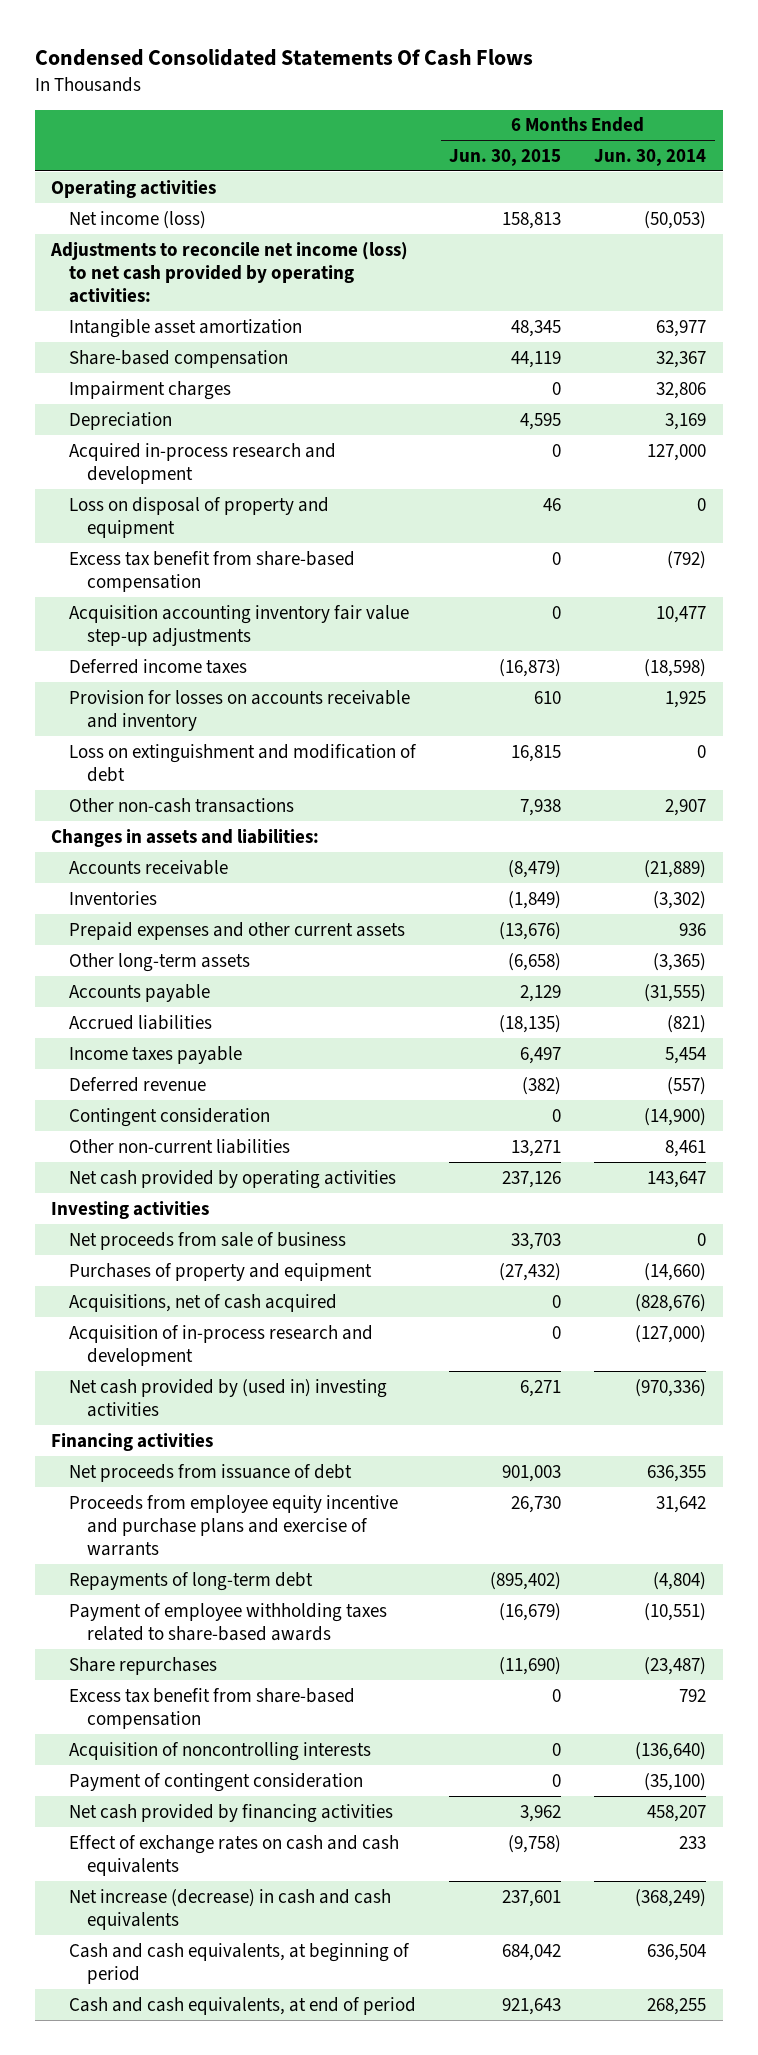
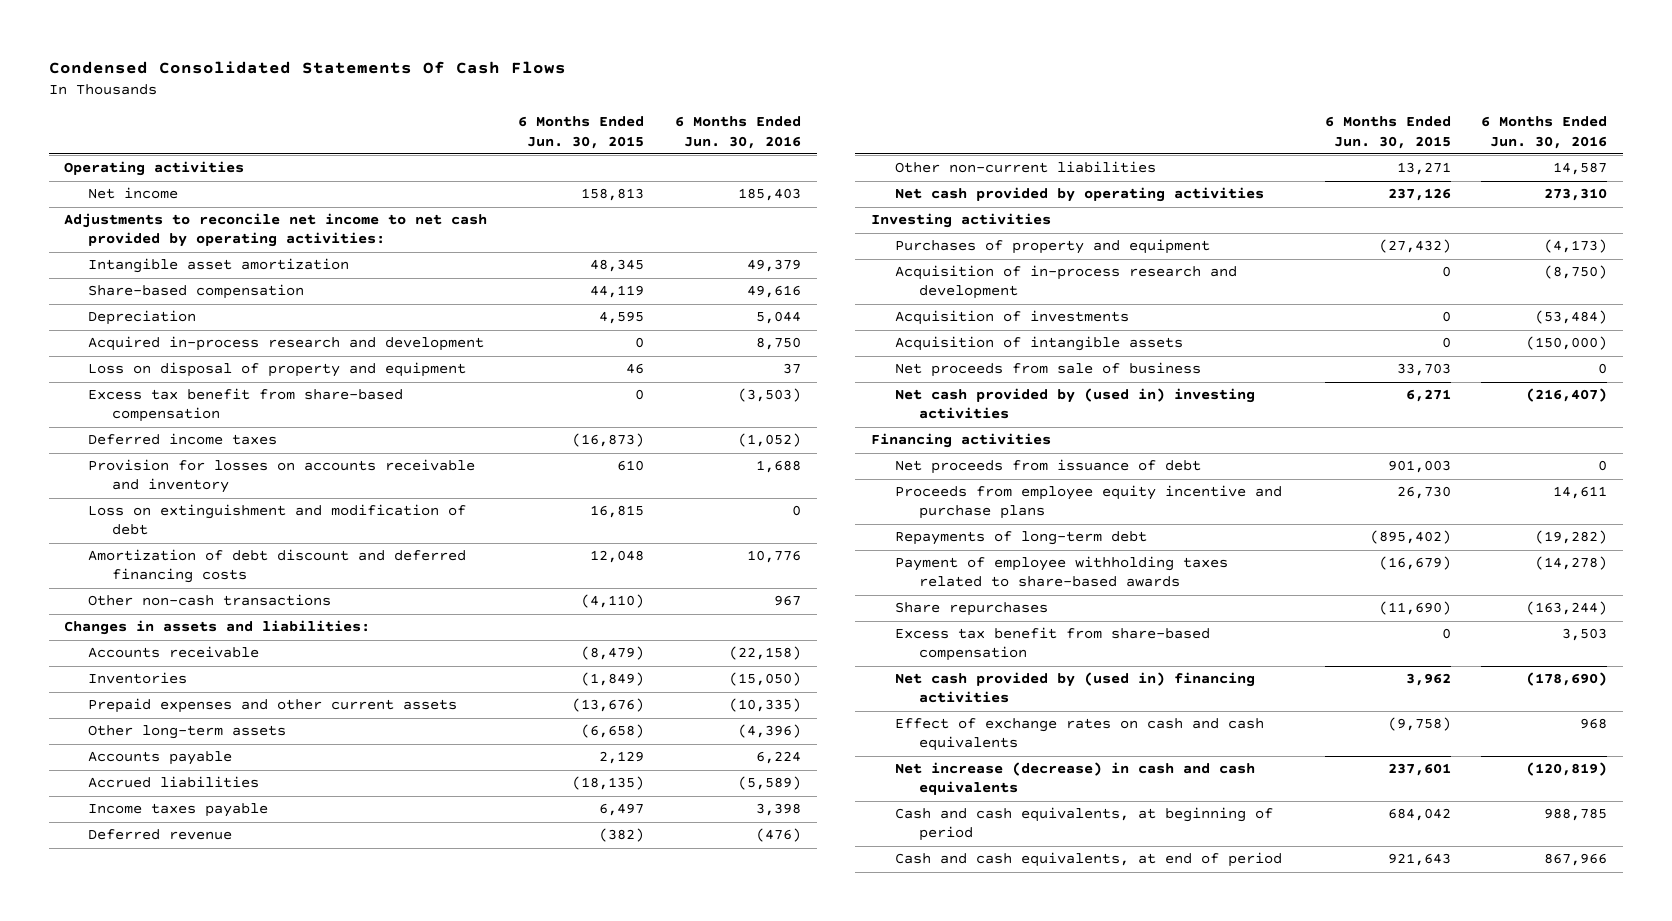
[594,149,707,167] Jun. 30, 2014 -> none
none -> [675,116,802,149] 6 Months Ended Jun. 30, 2016
[69,210,207,229] Net income (loss) -> [88,187,179,200] Net income
[50,241,409,304] Adjustments to reconcile net income (loss) to net cash provided by operating activities: -> [64,213,488,248] Adjustments to reconcile net income to net cash provided by operating activities:
[69,380,232,400] Impairment charges -> none
[69,604,410,646] Acquisition accounting inventory fair value step-up adjustments -> none
none -> [88,549,467,584] Amortization of debt discount and deferred financing costs
[520,798,562,816] 7,938 -> [581,594,645,609] (4,110)
[69,1107,271,1127] Contingent consideration -> none
[69,1293,338,1312] Acquisitions, net of cash acquired -> none
none -> [894,310,1129,326] Acquisition of investments
none -> [894,336,1183,352] Acquisition of intangible assets
[69,1231,347,1250] Net proceeds from sale of business -> [894,362,1201,378] Net proceeds from sale of business
[69,1494,399,1557] Proceeds from employee equity incentive and purchase plans and exercise of warrants -> [894,485,1282,520] Proceeds from employee equity incentive and purchase plans
[69,1741,372,1761] Acquisition of noncontrolling interests -> none
[69,1772,364,1792] Payment of contingent consideration -> none
[69,1803,394,1823] Net cash provided by financing activities -> [894,672,1255,704] Net cash provided by (used in) financing activities

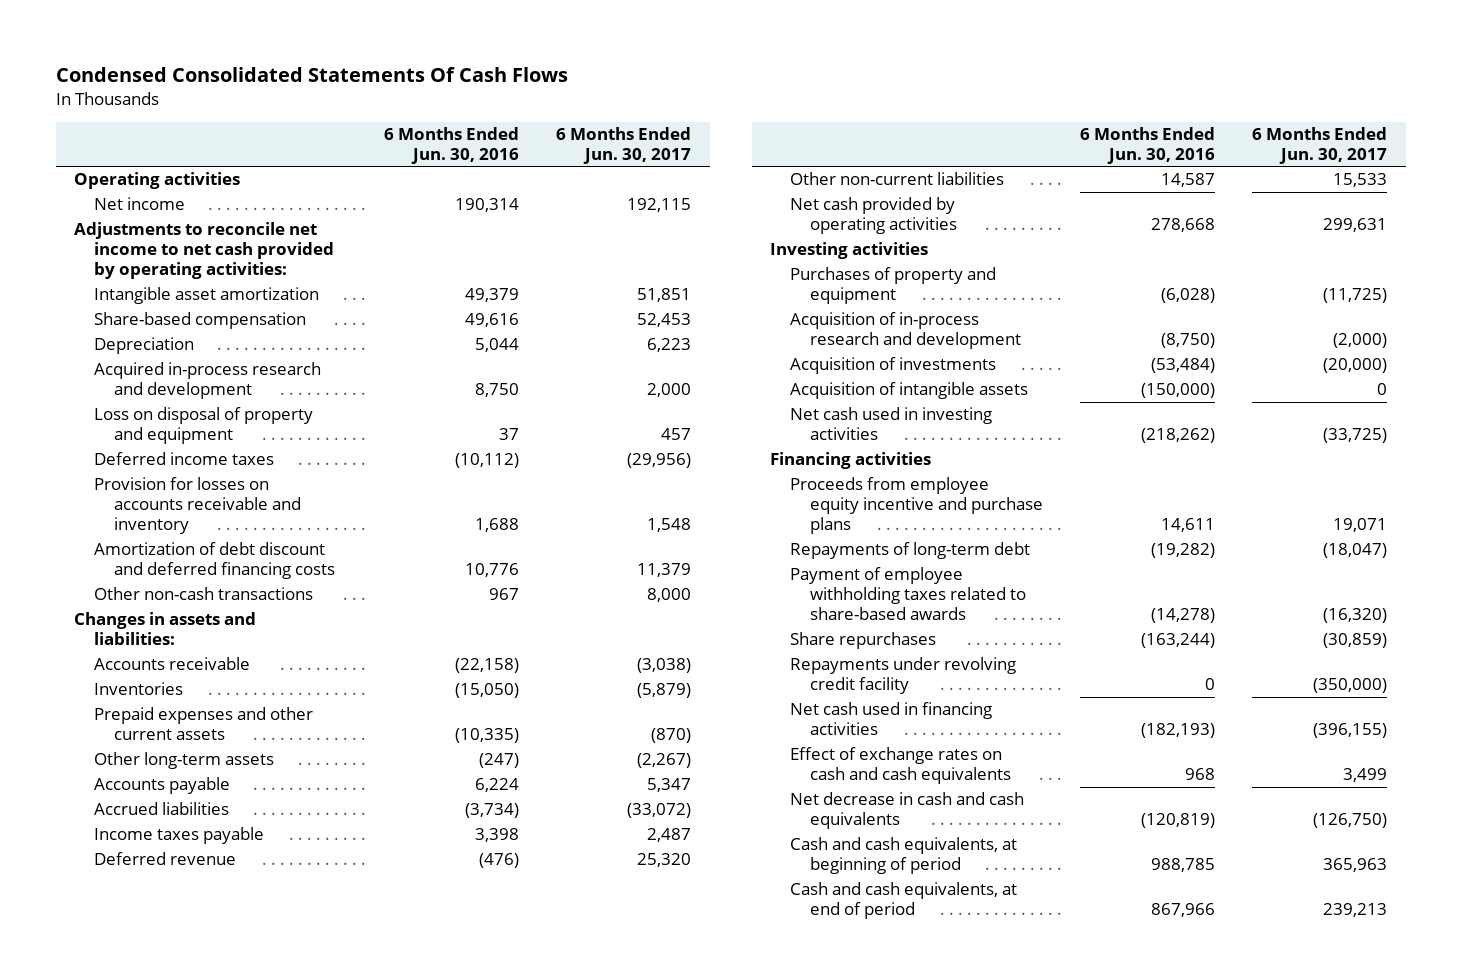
[518,116,645,149] 6 Months Ended Jun. 30, 2015 -> none
none -> [556,126,692,164] 6 Months Ended Jun. 30, 2017
[738,188,802,202] 185,403 -> [455,198,520,213] 190,314
[88,388,404,423] Excess tax benefit from share-based compensation -> none
[738,433,802,448] (1,052) -> [455,453,520,469] (10,112)
[88,504,467,536] Loss on extinguishment and modification of debt -> none
[738,724,802,739] (4,396) -> [479,753,520,769] (247)
[738,776,802,791] (5,589) -> [465,803,520,819] (3,734)
[1544,188,1608,202] 273,310 -> [1151,218,1216,233] 278,668
[1544,239,1608,254] (4,173) -> [1161,288,1216,304] (6,028)
[894,362,1201,378] Net proceeds from sale of business -> none
[894,388,1255,420] Net cash provided by (used in) investing activities -> [790,407,993,441] Net cash used in investing activities
[1526,388,1608,403] (216,407) -> [1141,428,1216,444] (218,262)
[894,459,1201,475] Net proceeds from issuance of debt -> none
[894,627,1210,662] Excess tax benefit from share-based compensation -> none
none -> [790,657,1017,695] Repayments under revolving credit facility
[894,672,1255,704] Net cash provided by (used in) financing activities -> [790,702,993,736] Net cash used in financing activities
[1526,672,1608,687] (178,690) -> [1141,723,1216,739] (182,193)
[894,762,1255,796] Net increase (decrease) in cash and cash equivalents -> [790,792,1025,830] Net decrease in cash and cash equivalents

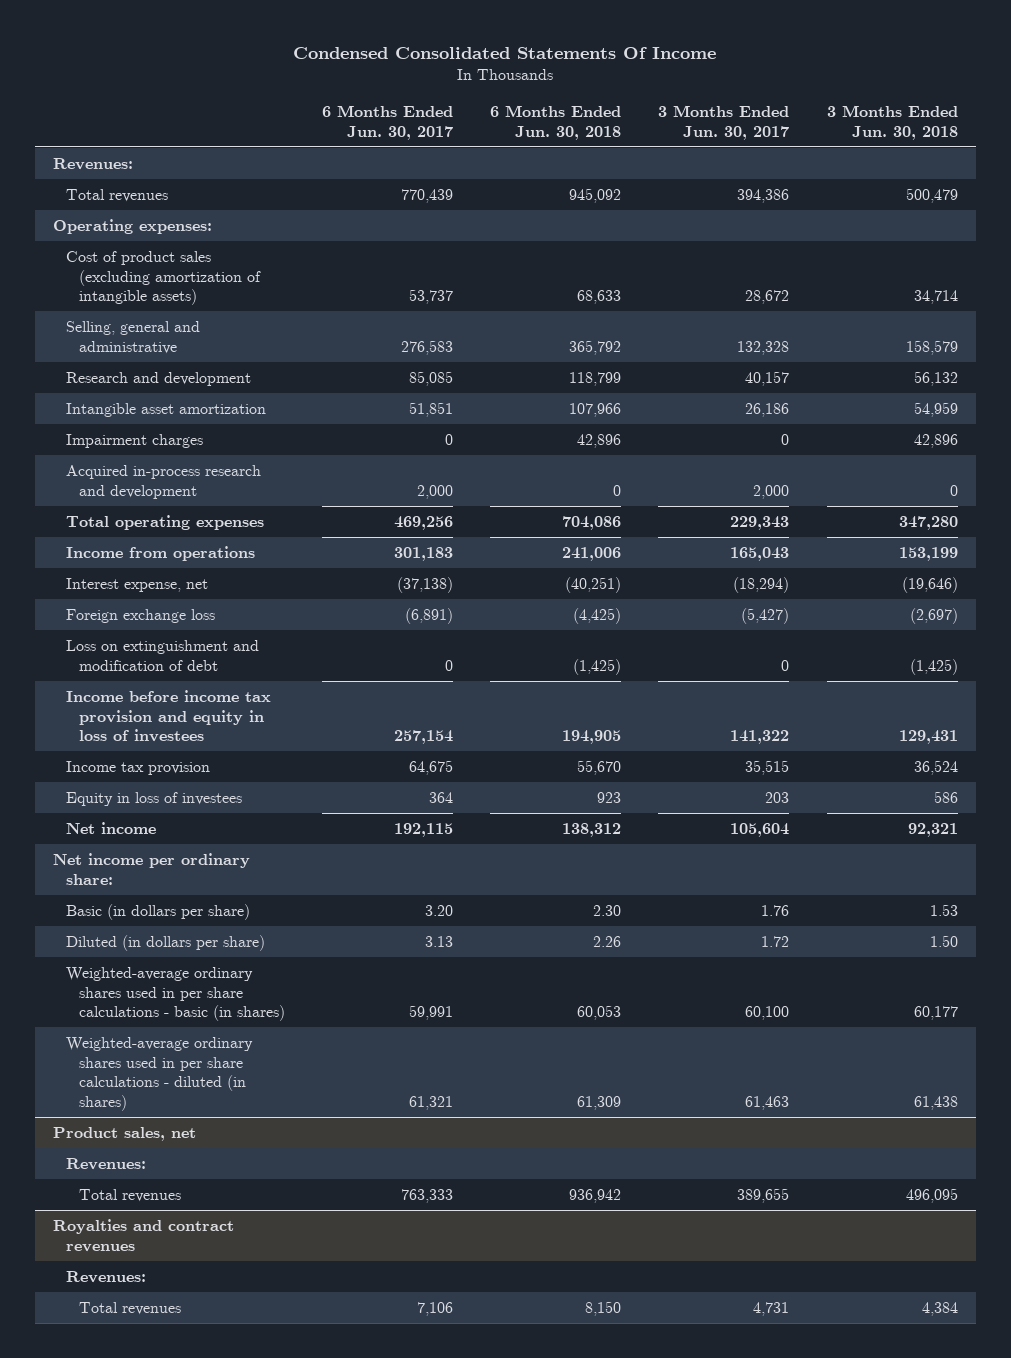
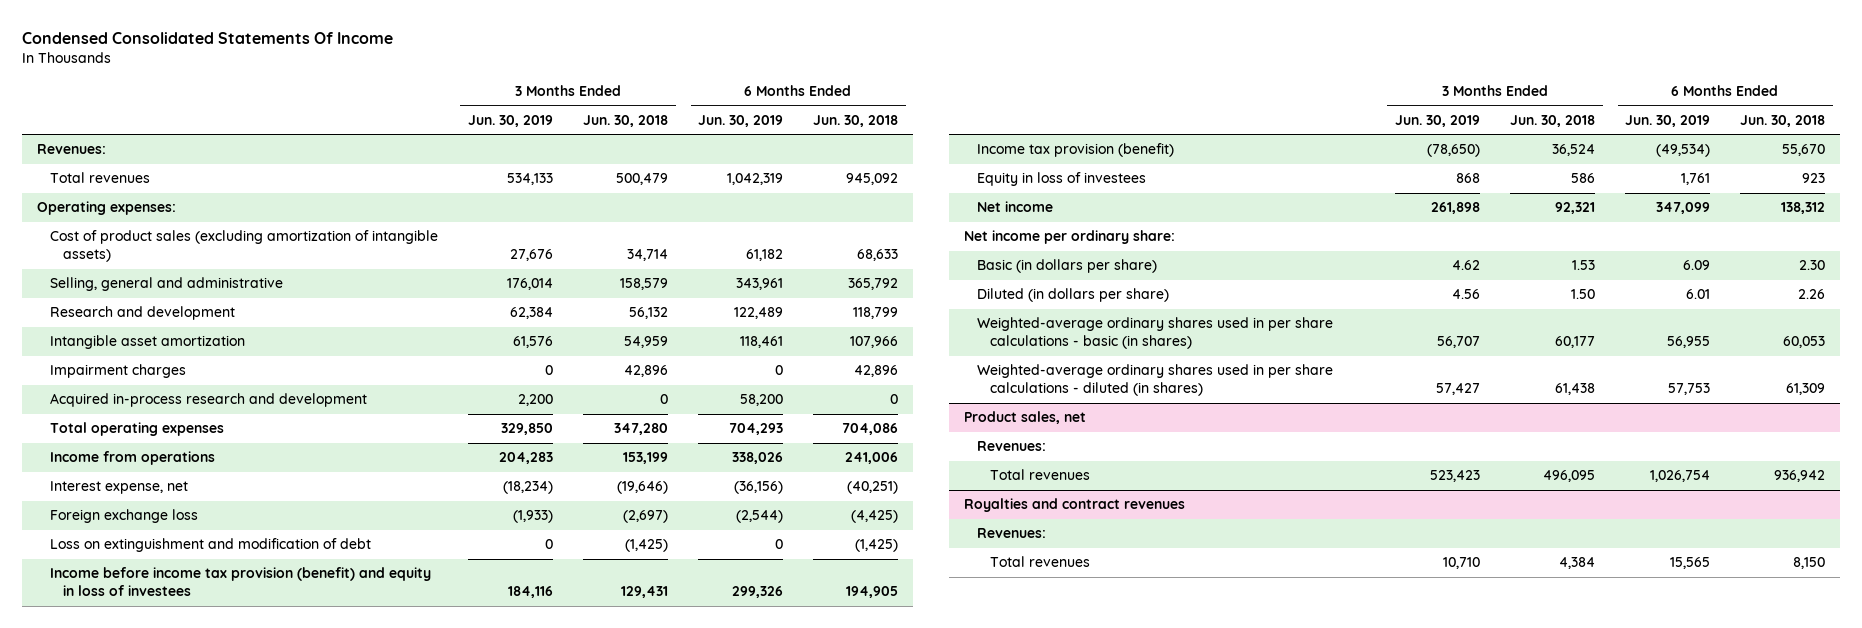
[322,105,454,140] 6 Months Ended Jun. 30, 2017 -> none
[658,105,790,140] 3 Months Ended Jun. 30, 2017 -> none
none -> [467,114,553,127] Jun. 30, 2019
none -> [698,114,784,127] Jun. 30, 2019
[66,689,272,743] Income before income tax provision and equity in loss of investees -> [49,567,431,597] Income before income tax provision (benefit) and equity in loss of investees
[66,760,211,775] Income tax provision -> [976,143,1174,158] Income tax provision (benefit)

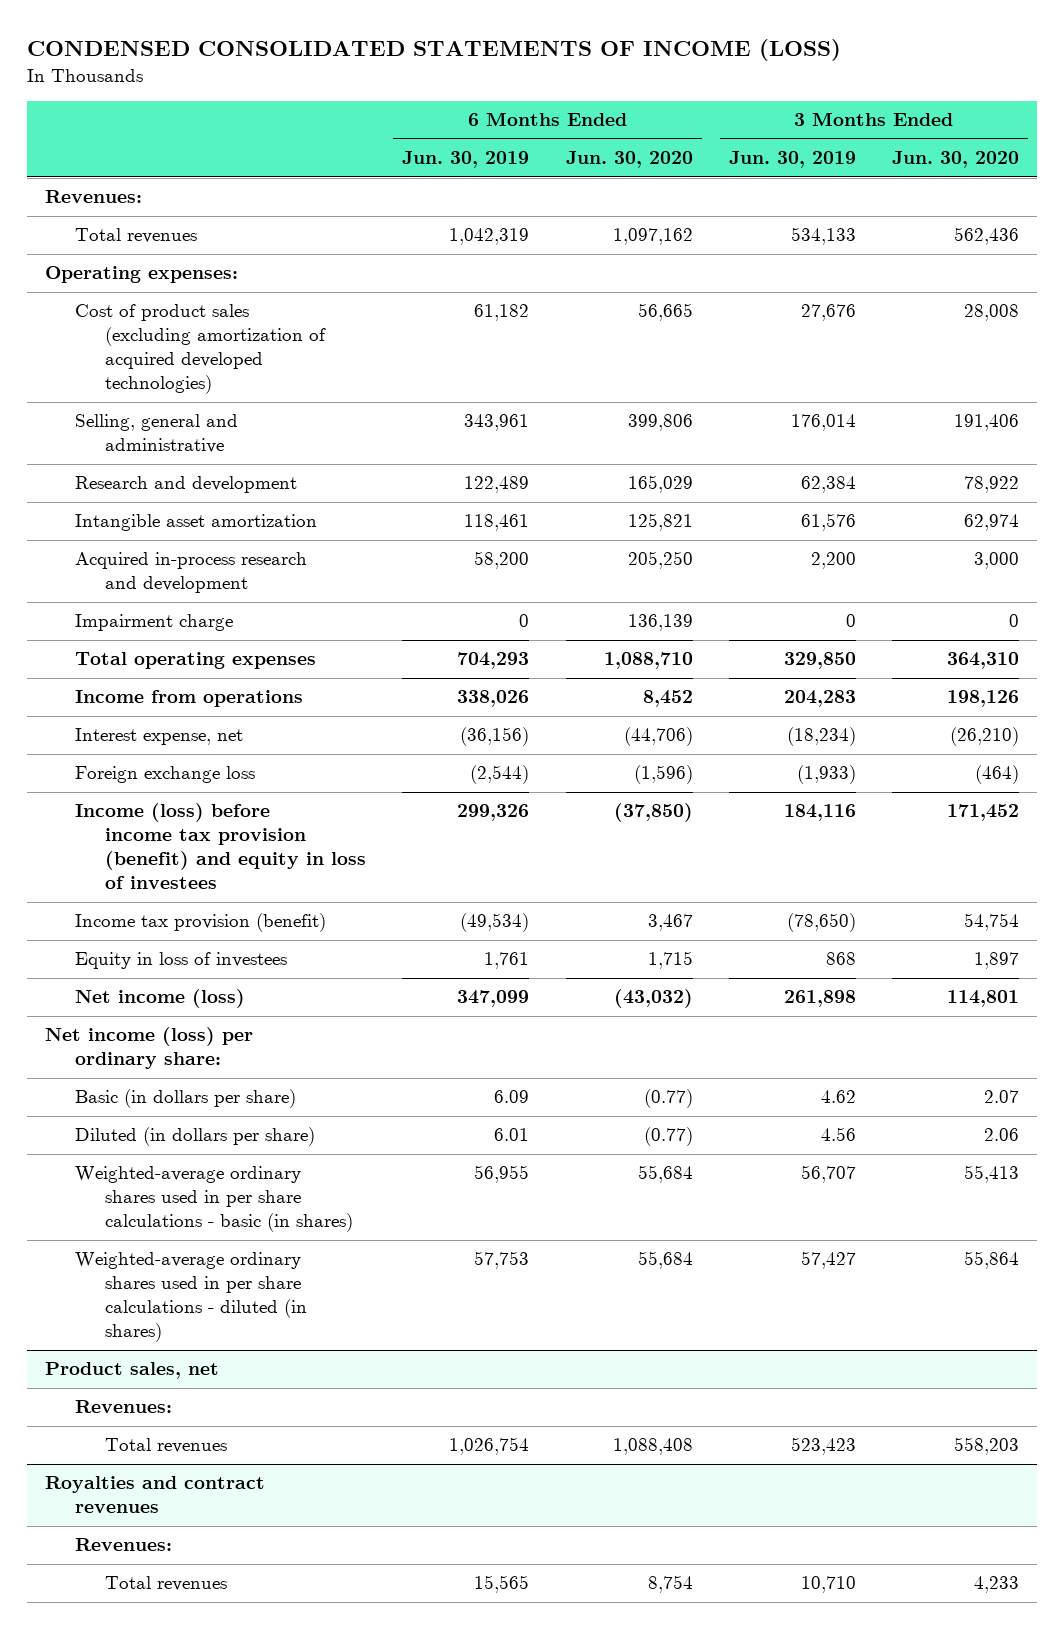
[21,31,393,44] Condensed Consolidated Statements Of Income -> [26,39,841,62] CONDENSED CONSOLIDATED STATEMENTS OF INCOME (LOSS)
[583,114,669,127] Jun. 30, 2018 -> none
[813,114,899,127] Jun. 30, 2018 -> none
none -> [565,151,693,169] Jun. 30, 2020
none -> [891,151,1019,169] Jun. 30, 2020
[49,230,438,263] Cost of product sales (excluding amortization of intangible assets) -> [75,304,327,395] Cost of product sales (excluding amortization of acquired developed technologies)
[49,364,186,379] Impairment charges -> none
none -> [75,614,234,632] Impairment charge
[49,538,371,553] Loss on extinguishment and modification of debt -> none
[49,567,431,597] Income before income tax provision (benefit) and equity in loss of investees -> [75,803,367,890] Income (loss) before income tax provision (benefit) and equity in loss of investees
[976,201,1053,213] Net income -> [75,989,246,1009] Net income (loss)
[963,230,1175,245] Net income per ordinary share: -> [45,1027,254,1070] Net income (loss) per ordinary share:

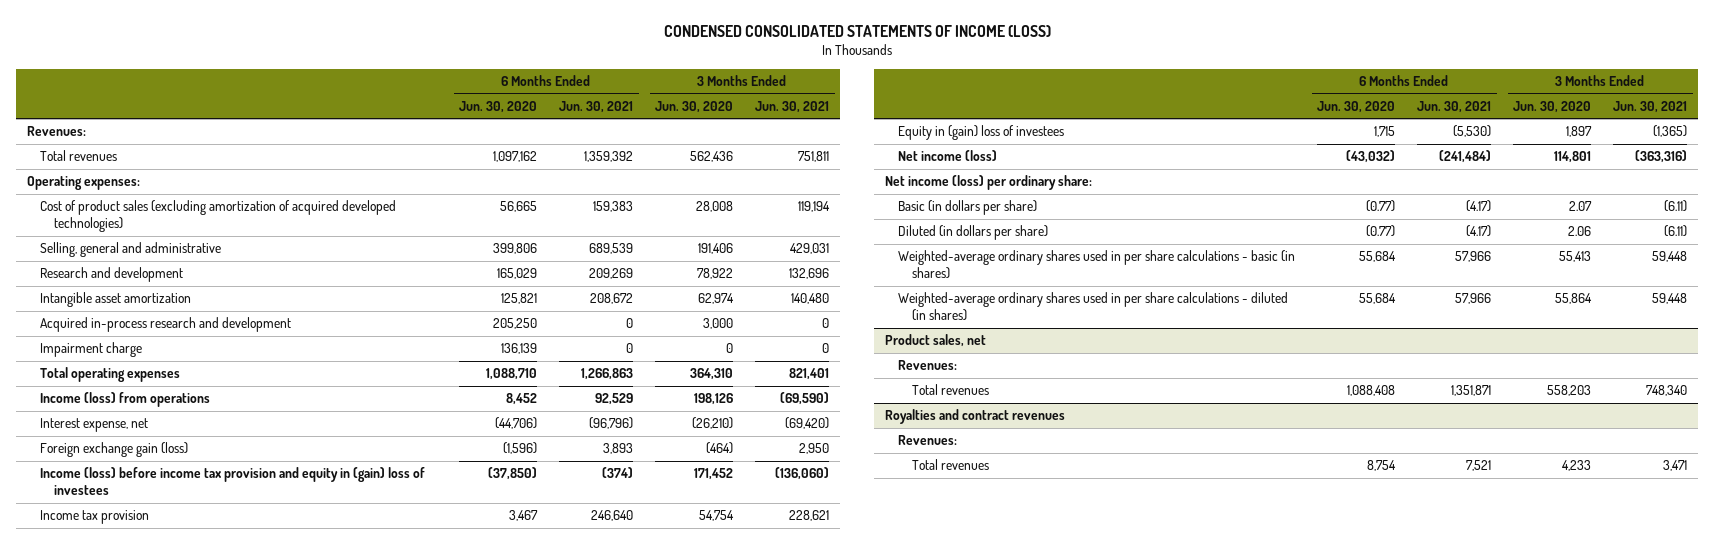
[402,151,530,169] Jun. 30, 2019 -> none
[728,151,856,169] Jun. 30, 2019 -> none
none -> [559,100,634,113] Jun. 30, 2021
none -> [755,100,830,113] Jun. 30, 2021
[75,690,304,708] Income from operations -> [40,392,211,408] Income (loss) from operations
[75,766,256,784] Foreign exchange loss -> [40,442,189,458] Foreign exchange gain (loss)
[75,803,367,890] Income (loss) before income tax provision (benefit) and equity in loss of investees -> [40,467,426,496] Income (loss) before income tax provision and equity in (gain) loss of investees
[75,913,327,933] Income tax provision (benefit) -> [40,510,150,525] Income tax provision
[75,952,288,970] Equity in loss of investees -> [898,125,1065,141] Equity in (gain) loss of investees

